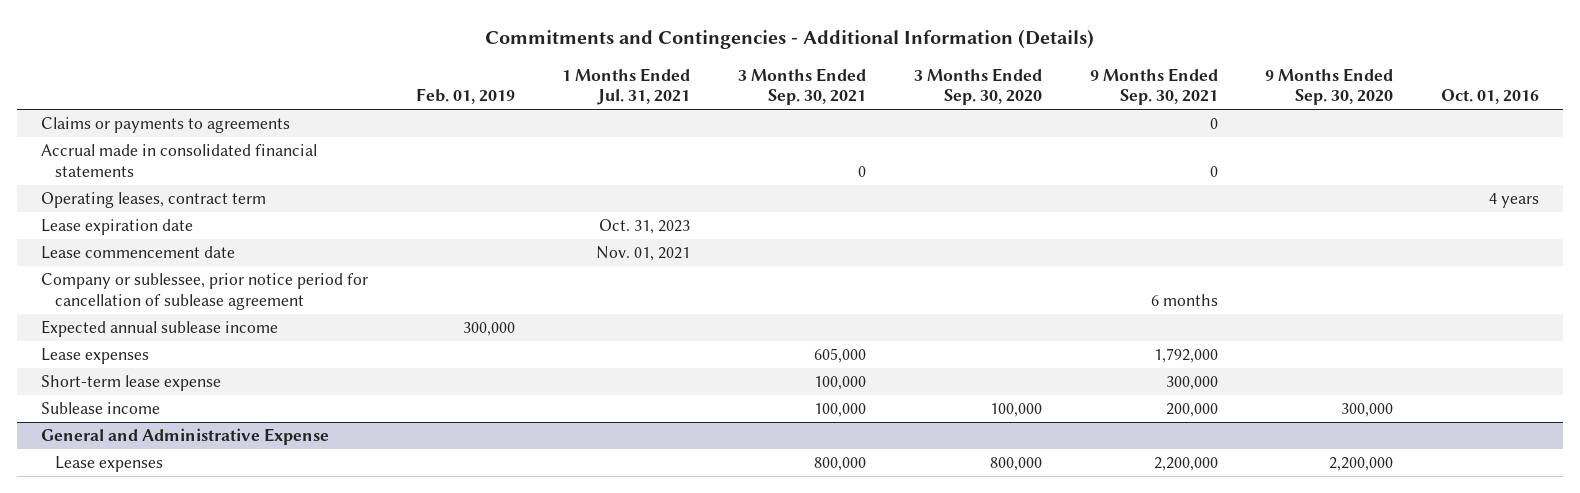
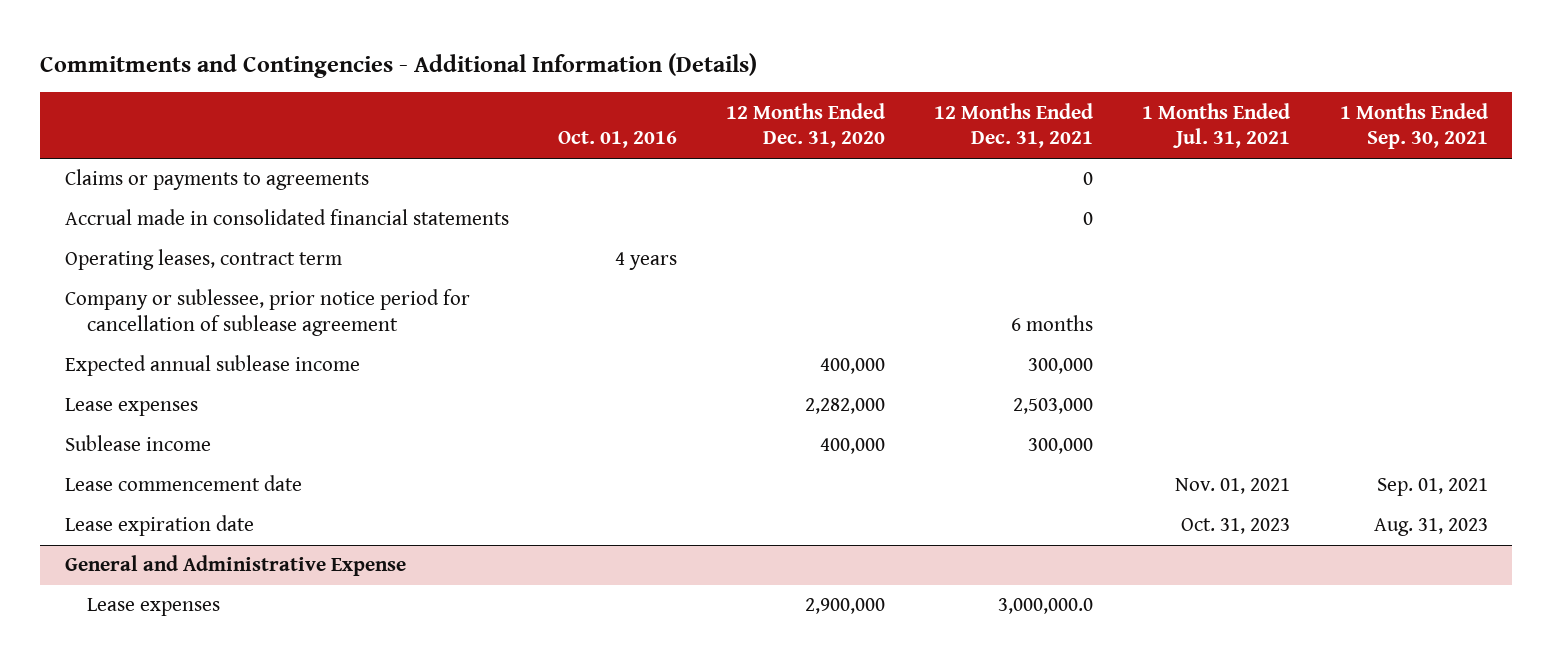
[415,88,515,105] Feb. 01, 2019 -> none
[738,67,867,106] 3 Months Ended Sep. 30, 2021 -> none
[913,67,1042,106] 3 Months Ended Sep. 30, 2020 -> none
[1089,67,1218,106] 9 Months Ended Sep. 30, 2021 -> none
[1265,67,1394,106] 9 Months Ended Sep. 30, 2020 -> none
none -> [726,102,886,149] 12 Months Ended Dec. 31, 2020
none -> [934,102,1094,149] 12 Months Ended Dec. 31, 2021
none -> [1339,102,1488,150] 1 Months Ended Sep. 30, 2021
[40,375,221,392] Short-term lease expense -> none
[40,246,235,260] Lease commencement date -> [64,475,302,492] Lease commencement date
[40,219,193,236] Lease expiration date -> [64,515,254,537] Lease expiration date

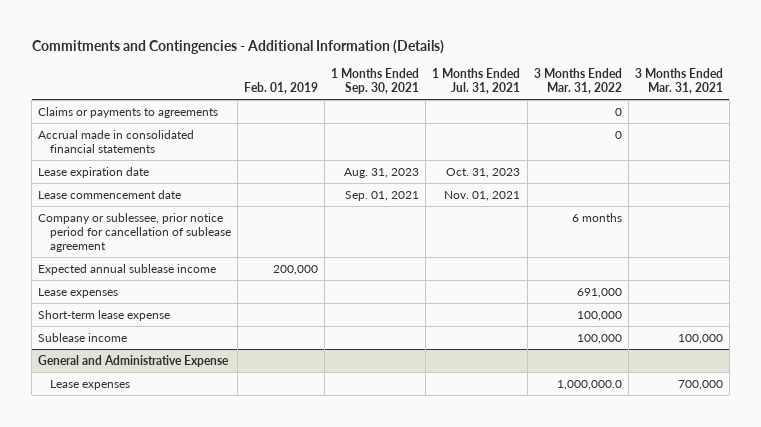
[558,131,678,149] Oct. 01, 2016 -> none
[726,102,886,149] 12 Months Ended Dec. 31, 2020 -> none
[934,102,1094,149] 12 Months Ended Dec. 31, 2021 -> none
none -> [244,82,319,95] Feb. 01, 2019
none -> [533,68,622,95] 3 Months Ended Mar. 31, 2022
none -> [634,68,723,95] 3 Months Ended Mar. 31, 2021
[64,249,342,271] Operating leases, contract term -> none
[64,515,254,537] Lease expiration date -> [38,166,150,178] Lease expiration date
[64,475,302,492] Lease commencement date -> [38,189,182,199] Lease commencement date
none -> [38,309,171,321] Short-term lease expense

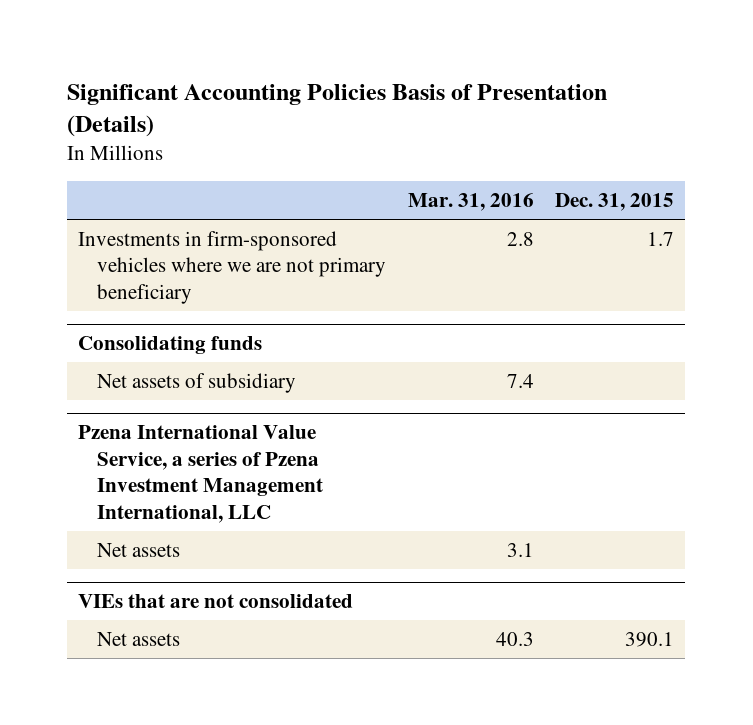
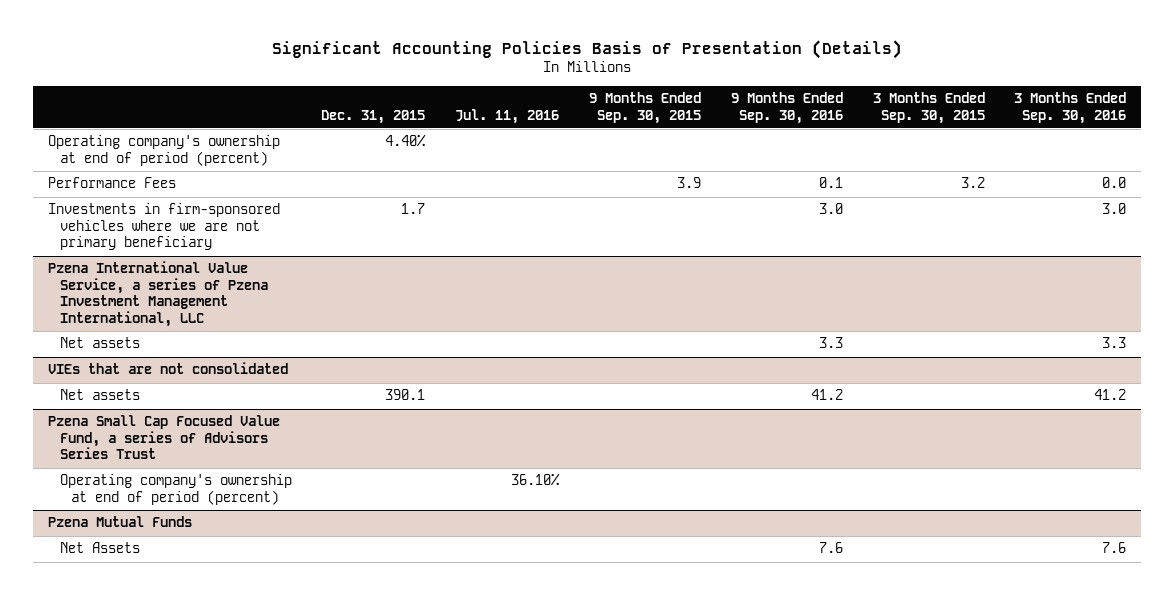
[407,193,534,212] Mar. 31, 2016 -> none
none -> [455,108,560,124] Jul. 11, 2016
none -> [588,92,701,124] 9 Months Ended Sep. 30, 2015
none -> [730,92,843,124] 9 Months Ended Sep. 30, 2016
none -> [872,92,985,124] 3 Months Ended Sep. 30, 2015
none -> [1014,92,1127,124] 3 Months Ended Sep. 30, 2016
none -> [48,135,281,166] Operating company's ownership at end of period (percent)
none -> [48,177,177,189] Performance Fees
[78,336,263,355] Consolidating funds -> none
[96,372,296,393] Net assets of subsidiary -> none
none -> [48,415,281,460] Pzena Small Cap Focused Value Fund, a series of Advisors Series Trust
none -> [59,474,292,505] Operating company's ownership at end of period (percent)
none -> [48,516,193,528] Pzena Mutual Funds
none -> [59,542,140,554] Net Assets

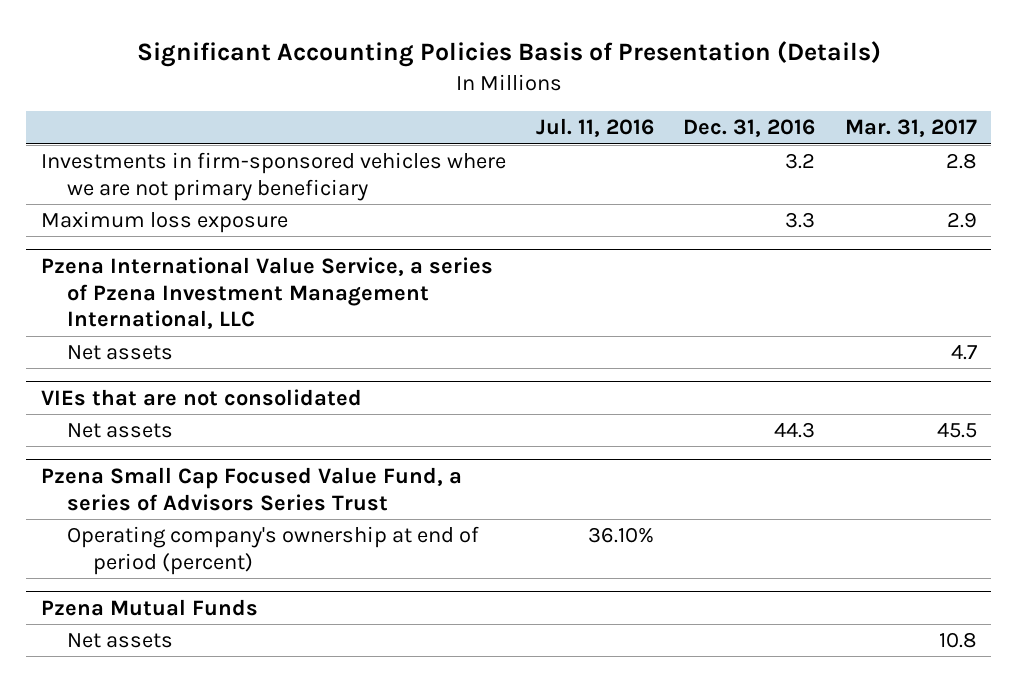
[321,109,426,124] Dec. 31, 2015 -> none
[588,92,701,124] 9 Months Ended Sep. 30, 2015 -> none
[730,92,843,124] 9 Months Ended Sep. 30, 2016 -> none
[872,92,985,124] 3 Months Ended Sep. 30, 2015 -> none
[1014,92,1127,124] 3 Months Ended Sep. 30, 2016 -> none
none -> [683,119,816,138] Dec. 31, 2016
none -> [844,119,977,138] Mar. 31, 2017
[48,135,281,166] Operating company's ownership at end of period (percent) -> none
[48,177,177,189] Performance Fees -> none
none -> [41,211,289,234] Maximum loss exposure
[59,542,140,554] Net Assets -> [67,633,174,649] Net assets

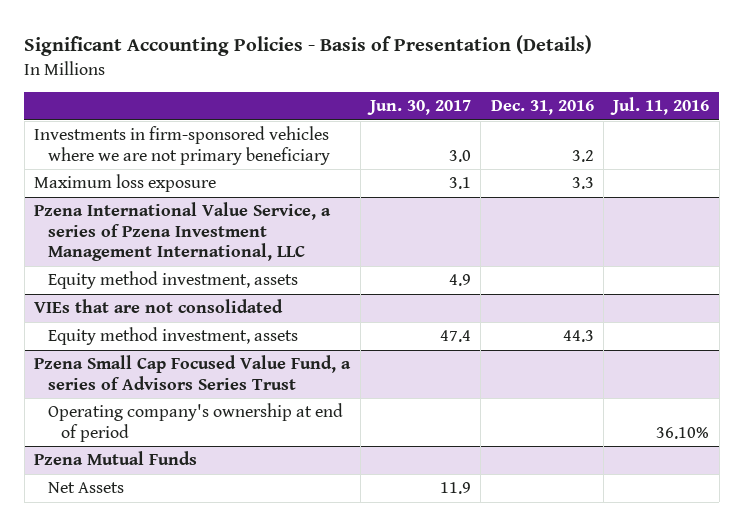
[136,41,881,68] Significant Accounting Policies Basis of Presentation (Details) -> [24,35,593,57] Significant Accounting Policies - Basis of Presentation (Details)
[844,119,977,138] Mar. 31, 2017 -> none
none -> [367,100,472,116] Jun. 30, 2017
[67,345,174,361] Net assets -> [47,271,298,290] Equity method investment, assets
[67,423,174,439] Net assets -> [47,327,298,346] Equity method investment, assets
[67,526,480,576] Operating company's ownership at end of period (percent) -> [47,403,343,442] Operating company's ownership at end of period
[67,633,174,649] Net assets -> [47,482,124,494] Net Assets

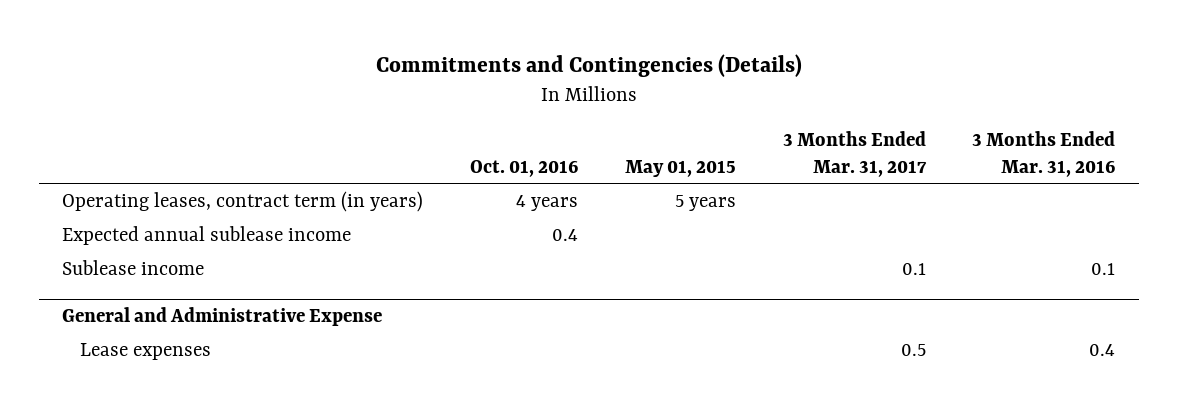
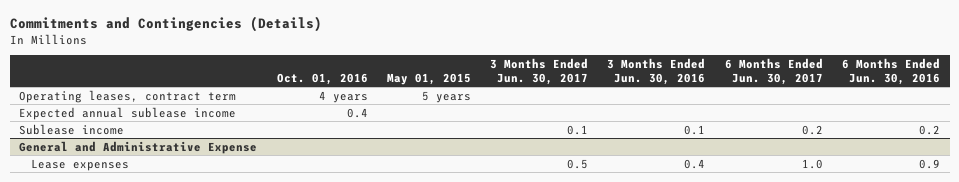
[782,131,927,177] 3 Months Ended Mar. 31, 2017 -> none
[972,131,1116,177] 3 Months Ended Mar. 31, 2016 -> none
none -> [490,57,589,85] 3 Months Ended Jun. 30, 2017
none -> [607,57,706,85] 3 Months Ended Jun. 30, 2016
none -> [724,57,823,85] 6 Months Ended Jun. 30, 2017
none -> [841,57,940,85] 6 Months Ended Jun. 30, 2016
[62,191,424,213] Operating leases, contract term (in years) -> [19,89,237,103] Operating leases, contract term

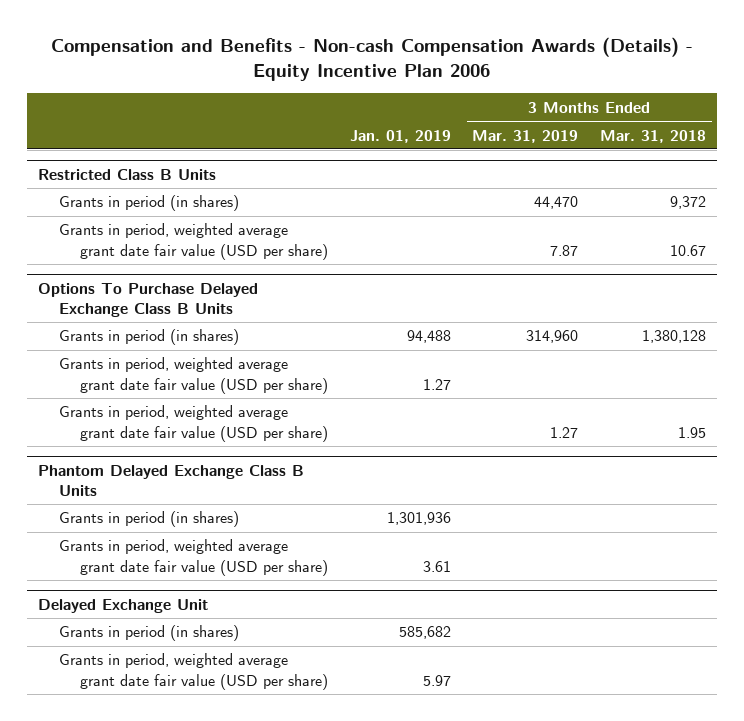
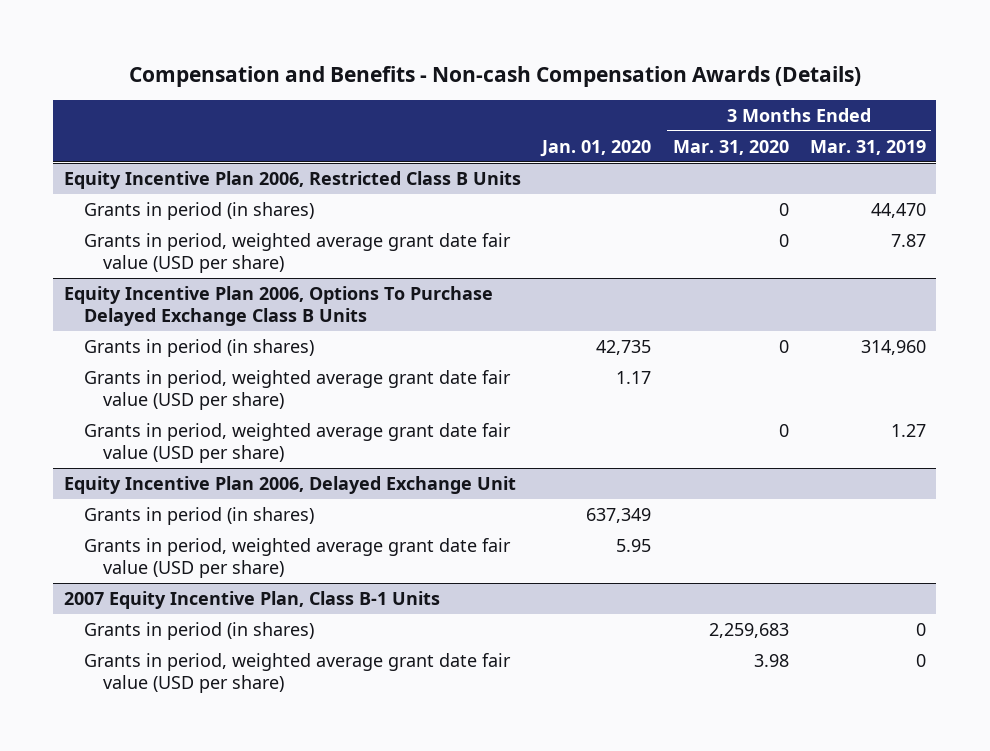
[51,37,694,82] Compensation and Benefits - Non-cash Compensation Awards (Details) - Equity Incentive Plan 2006 -> [128,65,861,87] Compensation and Benefits - Non-cash Compensation Awards (Details)
[349,129,451,143] Jan. 01, 2019 -> none
[600,129,707,143] Mar. 31, 2018 -> none
none -> [540,139,652,157] Jan. 01, 2020
none -> [672,139,789,155] Mar. 31, 2020
[38,168,217,180] Restricted Class B Units -> [64,171,522,190] Equity Incentive Plan 2006, Restricted Class B Units
[38,282,259,317] Options To Purchase Delayed Exchange Class B Units -> [64,286,494,327] Equity Incentive Plan 2006, Options To Purchase Delayed Exchange Class B Units
[38,464,305,496] Phantom Delayed Exchange Class B Units -> none
[58,511,239,528] Grants in period (in shares) -> none
[58,539,328,576] Grants in period, weighted average grant date fair value (USD per share) -> none
[38,598,209,613] Delayed Exchange Unit -> [64,476,517,495] Equity Incentive Plan 2006, Delayed Exchange Unit
none -> [64,591,441,610] 2007 Equity Incentive Plan, Class B-1 Units
none -> [83,622,314,641] Grants in period (in shares)
none -> [83,653,511,694] Grants in period, weighted average grant date fair value (USD per share)

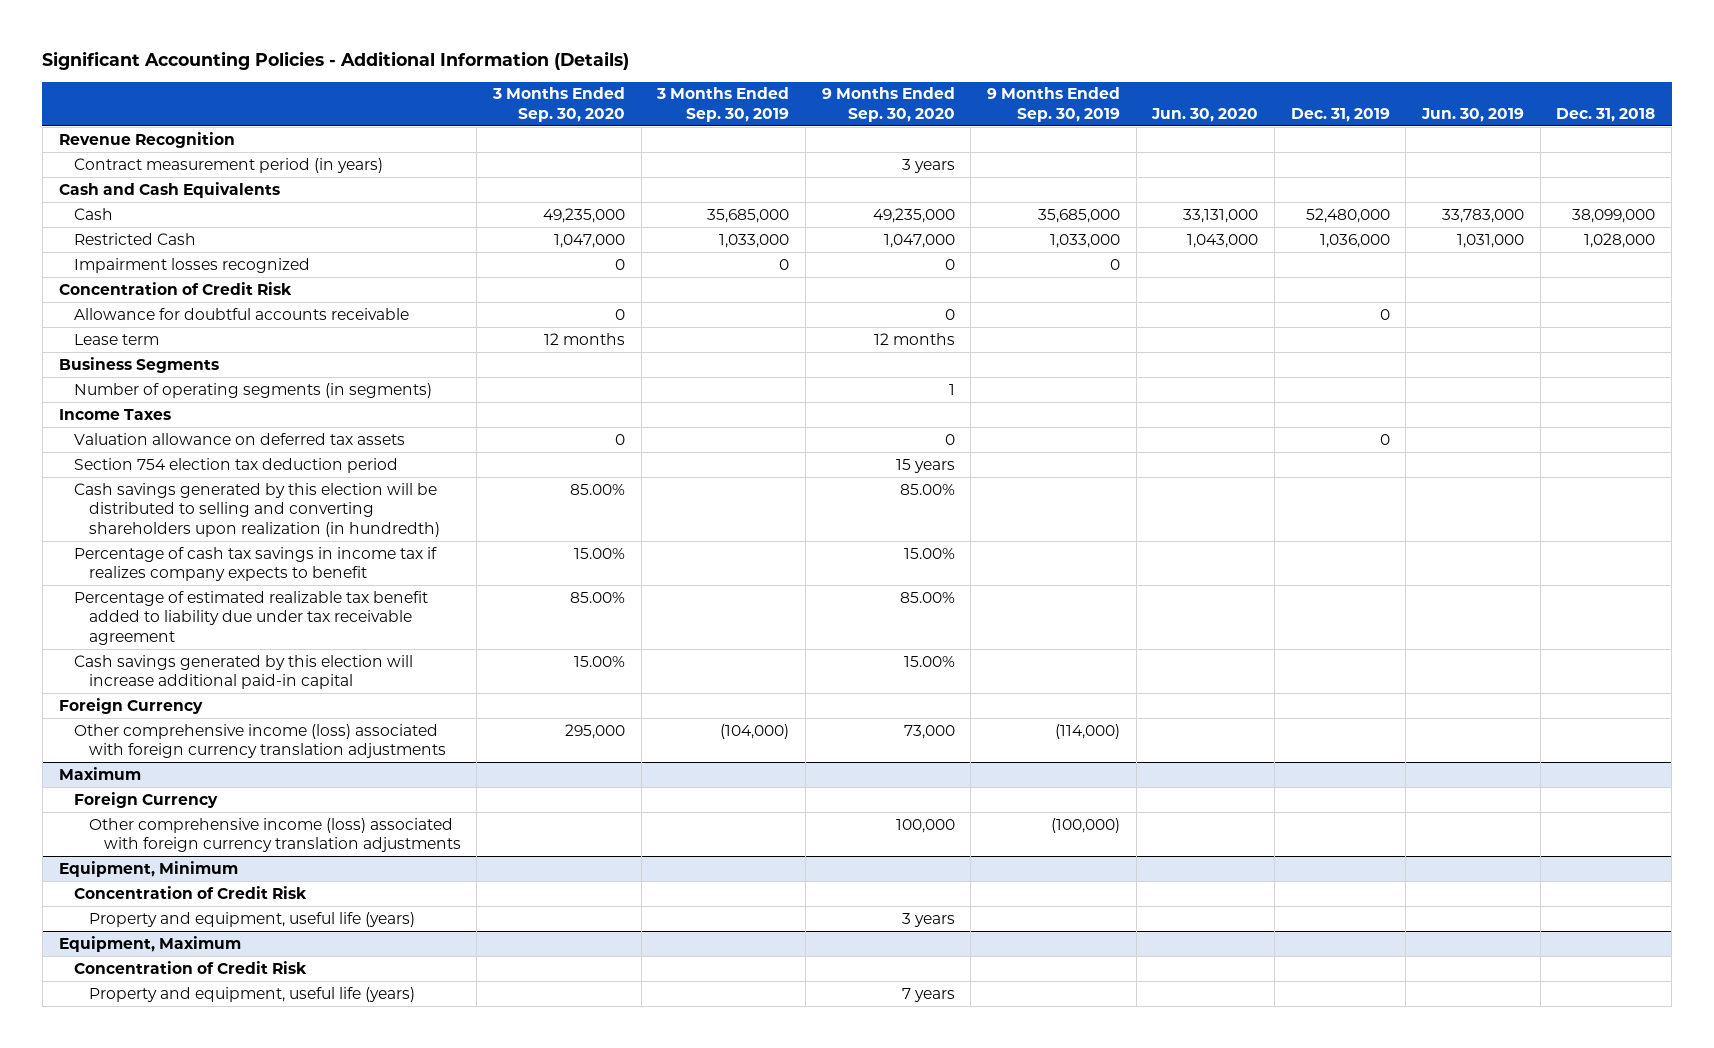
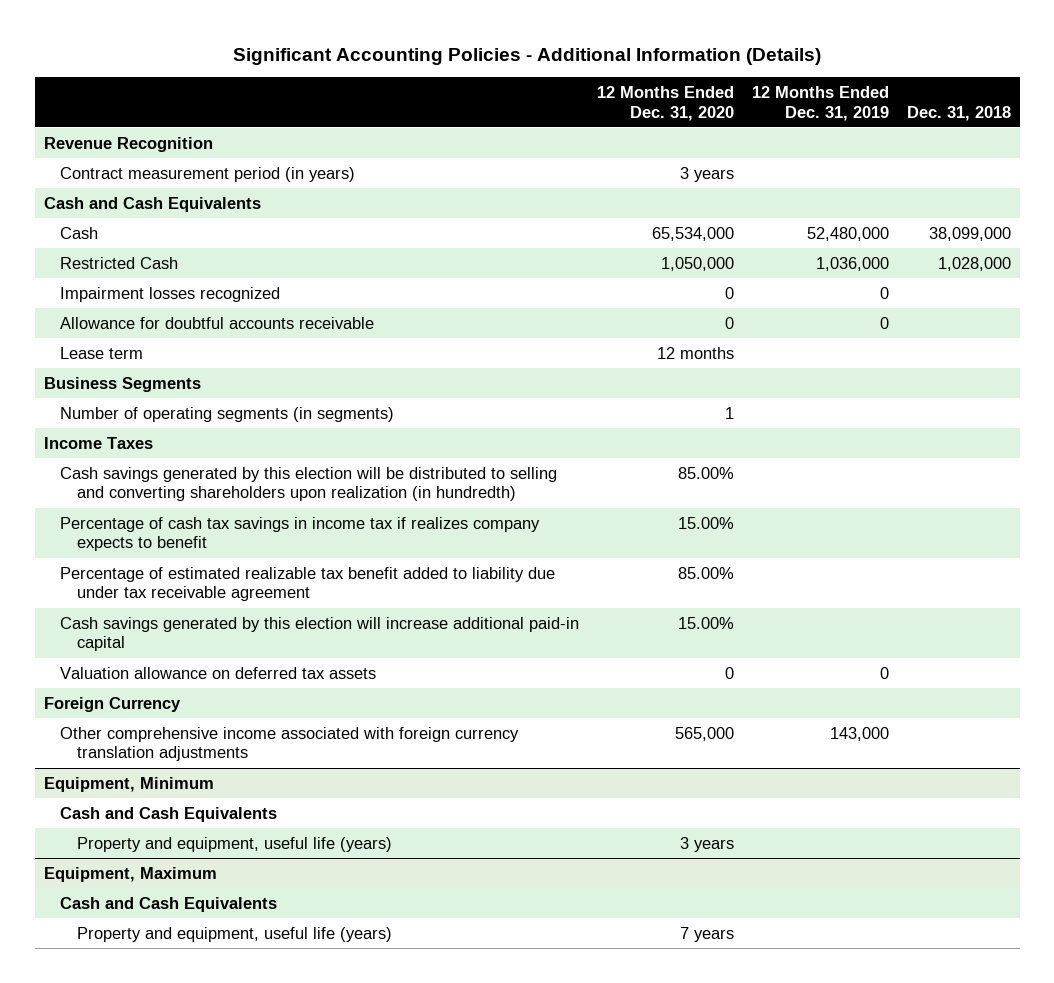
[492,87,626,122] 3 Months Ended Sep. 30, 2020 -> none
[656,87,790,122] 3 Months Ended Sep. 30, 2019 -> none
[821,87,955,122] 9 Months Ended Sep. 30, 2020 -> none
[987,87,1121,122] 9 Months Ended Sep. 30, 2019 -> none
[1151,107,1259,122] Jun. 30, 2020 -> none
[1290,107,1390,122] Dec. 31, 2019 -> none
[1421,107,1525,122] Jun. 30, 2019 -> none
none -> [597,85,735,121] 12 Months Ended Dec. 31, 2020
none -> [752,85,890,121] 12 Months Ended Dec. 31, 2019
[58,281,292,295] Concentration of Credit Risk -> none
[73,457,398,473] Section 754 election tax deduction period -> none
[73,432,405,445] Valuation allowance on deferred tax assets -> [60,666,377,679] Valuation allowance on deferred tax assets
[58,766,141,780] Maximum -> none
[73,791,218,808] Foreign Currency -> none
[88,817,461,853] Other comprehensive income (loss) associated with foreign currency translation adjustments -> none
[73,723,446,759] Other comprehensive income (loss) associated with foreign currency translation adjustments -> [60,726,520,762] Other comprehensive income associated with foreign currency translation adjustments
[73,885,307,899] Concentration of Credit Risk -> none
none -> [60,806,278,822] Cash and Cash Equivalents
[73,960,307,974] Concentration of Credit Risk -> none
none -> [60,896,278,912] Cash and Cash Equivalents

